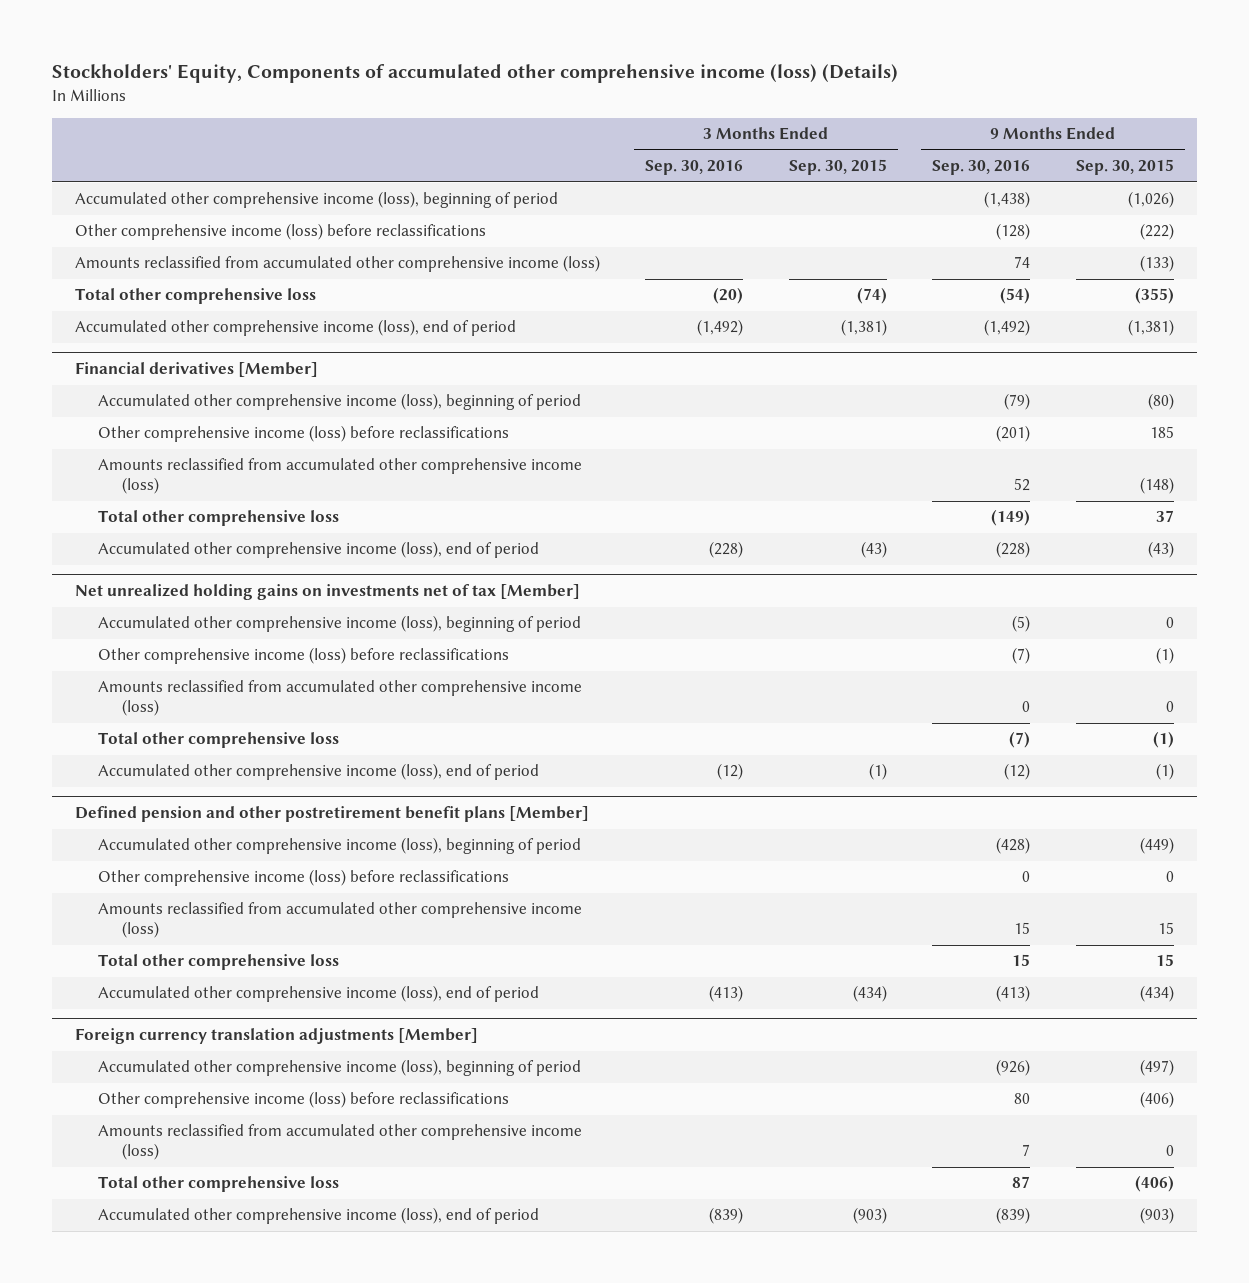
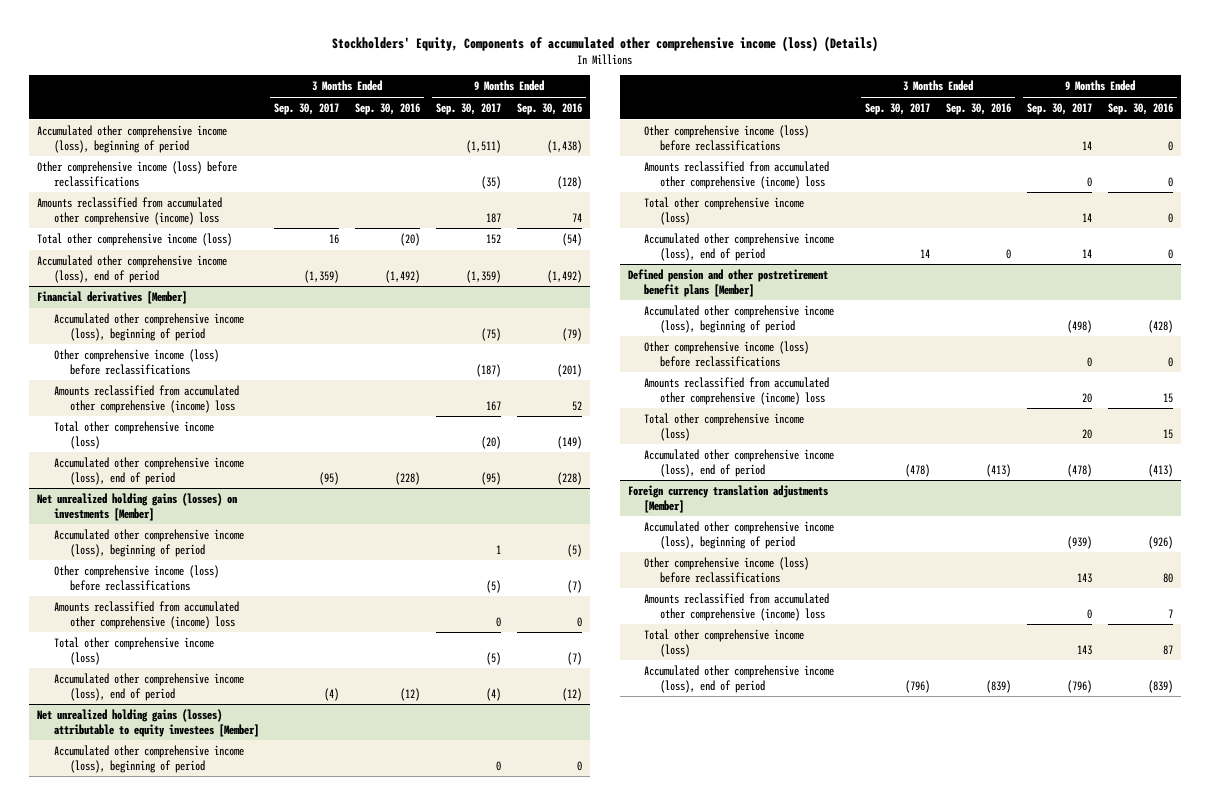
[788,159,887,176] Sep. 30, 2015 -> none
[1075,159,1174,176] Sep. 30, 2015 -> none
none -> [274,103,340,116] Sep. 30, 2017
none -> [436,103,502,116] Sep. 30, 2017
[74,255,600,273] Amounts reclassified from accumulated other comprehensive income (loss) -> [37,196,223,225] Amounts reclassified from accumulated other comprehensive (income) loss
[74,288,316,305] Total other comprehensive loss -> [37,232,233,246] Total other comprehensive income (loss)
[98,458,583,495] Amounts reclassified from accumulated other comprehensive income (loss) -> [53,384,239,413] Amounts reclassified from accumulated other comprehensive (income) loss
[98,510,340,527] Total other comprehensive loss -> [53,420,214,449] Total other comprehensive income (loss)
[74,584,580,601] Net unrealized holding gains on investments net of tax [Member] -> [37,492,238,521] Net unrealized holding gains (losses) on investments [Member]
[98,680,583,717] Amounts reclassified from accumulated other comprehensive income (loss) -> [53,600,239,629] Amounts reclassified from accumulated other comprehensive (income) loss
[98,732,340,749] Total other comprehensive loss -> [53,636,214,665] Total other comprehensive income (loss)
none -> [37,708,259,737] Net unrealized holding gains (losses) attributable to equity investees [Member]
none -> [53,744,244,773] Accumulated other comprehensive income (loss), beginning of period
none -> [644,124,810,151] Other comprehensive income (loss) before reclassifications
none -> [644,160,830,189] Amounts reclassified from accumulated other comprehensive (income) loss
none -> [644,196,805,225] Total other comprehensive income (loss)
none -> [644,232,835,261] Accumulated other comprehensive income (loss), end of period
[98,902,583,939] Amounts reclassified from accumulated other comprehensive income (loss) -> [644,376,830,405] Amounts reclassified from accumulated other comprehensive (income) loss
[98,954,340,971] Total other comprehensive loss -> [644,412,805,441] Total other comprehensive income (loss)
[98,1124,583,1161] Amounts reclassified from accumulated other comprehensive income (loss) -> [644,592,830,621] Amounts reclassified from accumulated other comprehensive (income) loss
[98,1176,340,1193] Total other comprehensive loss -> [644,628,805,657] Total other comprehensive income (loss)

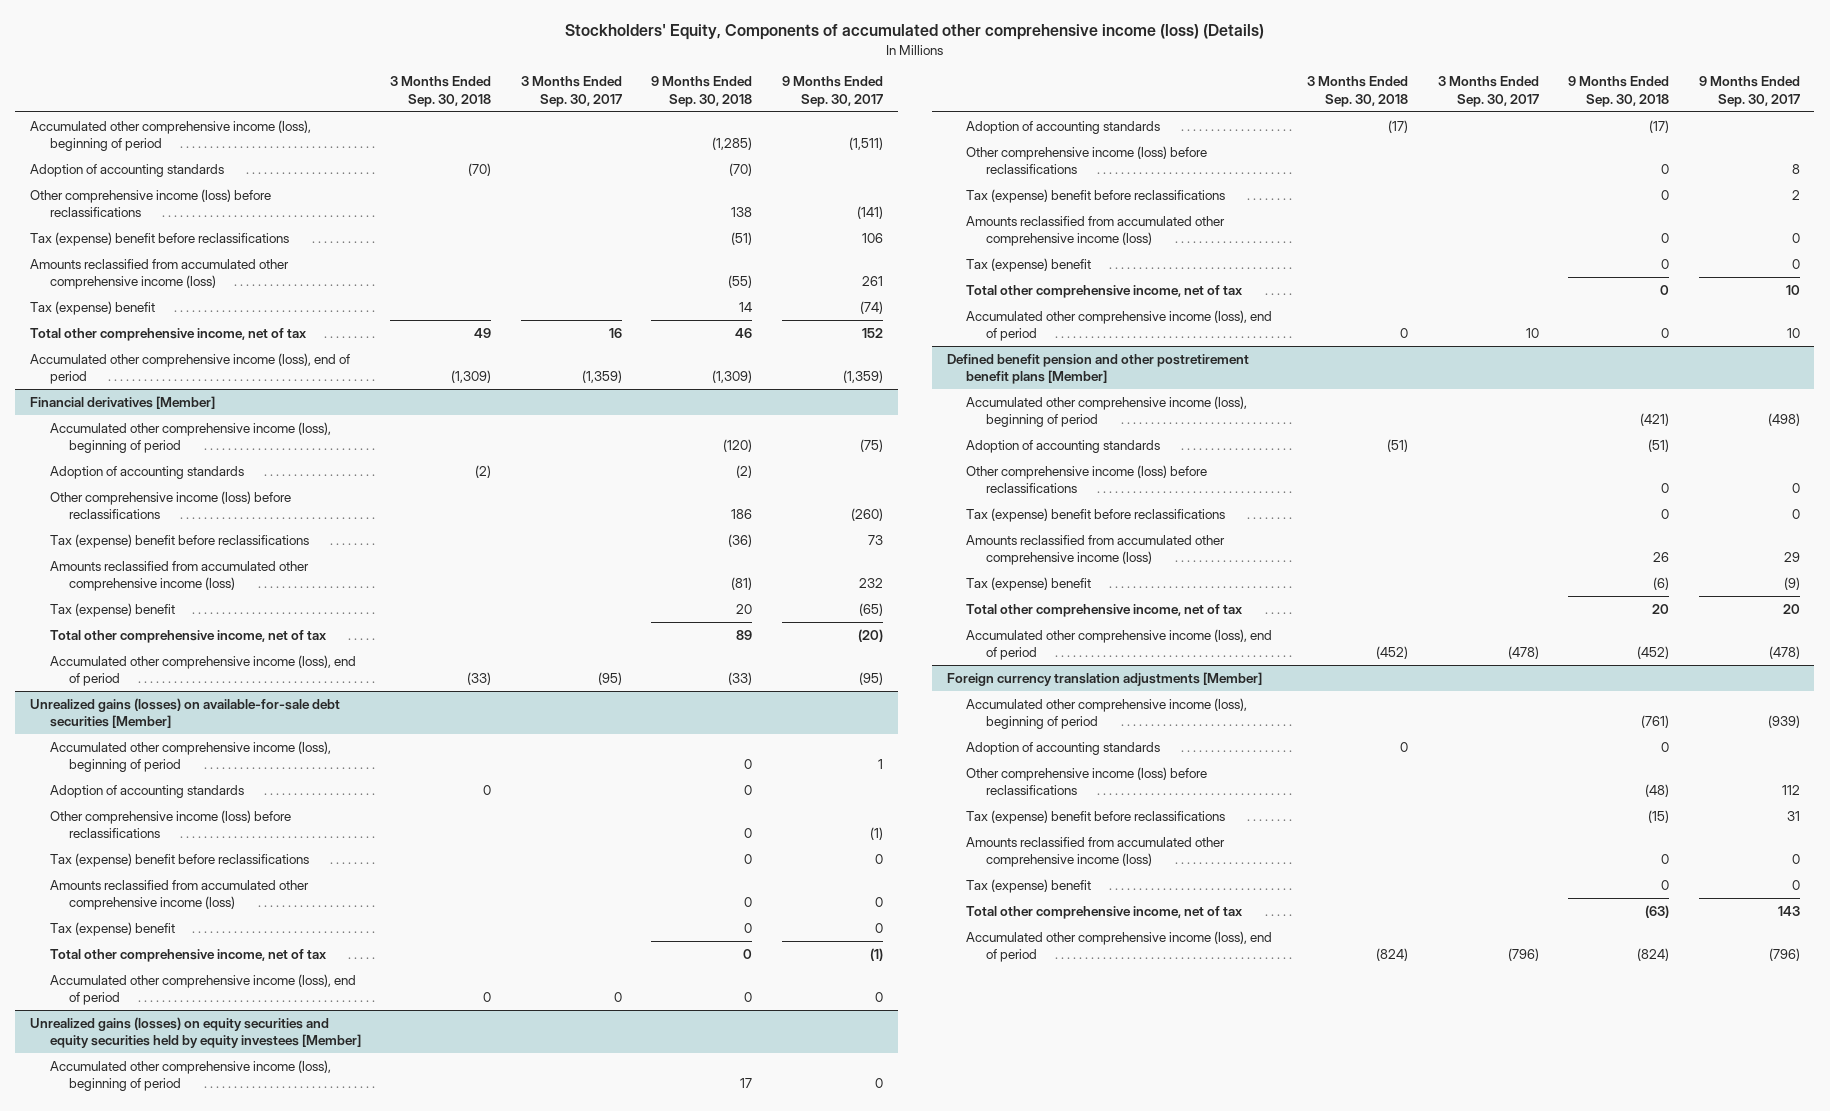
[355,103,421,116] Sep. 30, 2016 -> none
[517,103,583,116] Sep. 30, 2016 -> none
none -> [390,76,492,107] 3 Months Ended Sep. 30, 2018
none -> [651,76,753,107] 9 Months Ended Sep. 30, 2018
none -> [29,163,224,177] Adoption of accounting standards
[481,175,502,189] (35) -> [856,206,883,220] (141)
none -> [29,231,289,246] Tax (expense) benefit before reclassifications
[37,196,223,225] Amounts reclassified from accumulated other comprehensive (income) loss -> [29,258,289,290] Amounts reclassified from accumulated other comprehensive income (loss)
[486,212,502,223] 187 -> [861,276,883,287] 261
none -> [29,300,155,315] Tax (expense) benefit
[37,232,233,246] Total other comprehensive income (loss) -> [29,327,306,341] Total other comprehensive income, net of tax
none -> [49,465,244,479] Adoption of accounting standards
[476,363,502,377] (187) -> [850,508,883,522] (260)
none -> [49,533,309,548] Tax (expense) benefit before reclassifications
[53,384,239,413] Amounts reclassified from accumulated other comprehensive (income) loss -> [49,560,309,592] Amounts reclassified from accumulated other comprehensive income (loss)
[486,400,502,411] 167 -> [858,578,883,589] 232
none -> [49,602,175,617] Tax (expense) benefit
[53,420,214,449] Total other comprehensive income (loss) -> [49,629,326,643] Total other comprehensive income, net of tax
[37,492,238,521] Net unrealized holding gains (losses) on investments [Member] -> [29,697,340,729] Unrealized gains (losses) on available-for-sale debt securities [Member]
[37,708,259,737] Net unrealized holding gains (losses) attributable to equity investees [Member] -> none
none -> [49,784,244,798] Adoption of accounting standards
[486,579,502,593] (5) -> [869,827,883,841] (1)
none -> [49,852,309,867] Tax (expense) benefit before reclassifications
[53,600,239,629] Amounts reclassified from accumulated other comprehensive (income) loss -> [49,879,309,911] Amounts reclassified from accumulated other comprehensive income (loss)
none -> [49,921,175,936] Tax (expense) benefit
[53,636,214,665] Total other comprehensive income (loss) -> [49,948,326,962] Total other comprehensive income, net of tax
[486,651,502,665] (5) -> [869,947,883,961] (1)
[324,687,340,701] (4) -> [613,992,622,1003] 0
[486,687,502,701] (4) -> [874,992,883,1003] 0
none -> [29,1016,361,1049] Unrealized gains (losses) on equity securities and equity securities held by equity investees [Member]
none -> [966,120,1161,134] Adoption of accounting standards
[1081,140,1092,150] 14 -> [1791,164,1800,175] 8
none -> [966,188,1226,203] Tax (expense) benefit before reclassifications
[644,160,830,189] Amounts reclassified from accumulated other comprehensive (income) loss -> [966,215,1226,247] Amounts reclassified from accumulated other comprehensive income (loss)
none -> [966,257,1092,272] Tax (expense) benefit
[644,196,805,225] Total other comprehensive income (loss) -> [966,284,1243,298] Total other comprehensive income, net of tax
[1081,212,1092,222] 14 -> [1785,284,1800,295] 10
[920,248,931,258] 14 -> [1525,328,1539,339] 10
[1081,248,1092,258] 14 -> [1786,328,1800,339] 10
[627,268,828,297] Defined pension and other postretirement benefit plans [Member] -> [946,353,1249,385] Defined benefit pension and other postretirement benefit plans [Member]
none -> [966,439,1161,453] Adoption of accounting standards
none -> [966,507,1226,522] Tax (expense) benefit before reclassifications
[644,376,830,405] Amounts reclassified from accumulated other comprehensive (income) loss -> [966,534,1226,566] Amounts reclassified from accumulated other comprehensive income (loss)
[1081,392,1092,403] 20 -> [1783,552,1800,563] 29
none -> [966,576,1092,591] Tax (expense) benefit
[644,412,805,441] Total other comprehensive income (loss) -> [966,603,1243,617] Total other comprehensive income, net of tax
none -> [966,741,1161,755] Adoption of accounting standards
[1076,572,1092,583] 143 -> [1781,785,1800,796] 112
none -> [966,809,1226,824] Tax (expense) benefit before reclassifications
[644,592,830,621] Amounts reclassified from accumulated other comprehensive (income) loss -> [966,836,1226,868] Amounts reclassified from accumulated other comprehensive income (loss)
none -> [966,878,1092,893] Tax (expense) benefit
[644,628,805,657] Total other comprehensive income (loss) -> [966,905,1243,919] Total other comprehensive income, net of tax

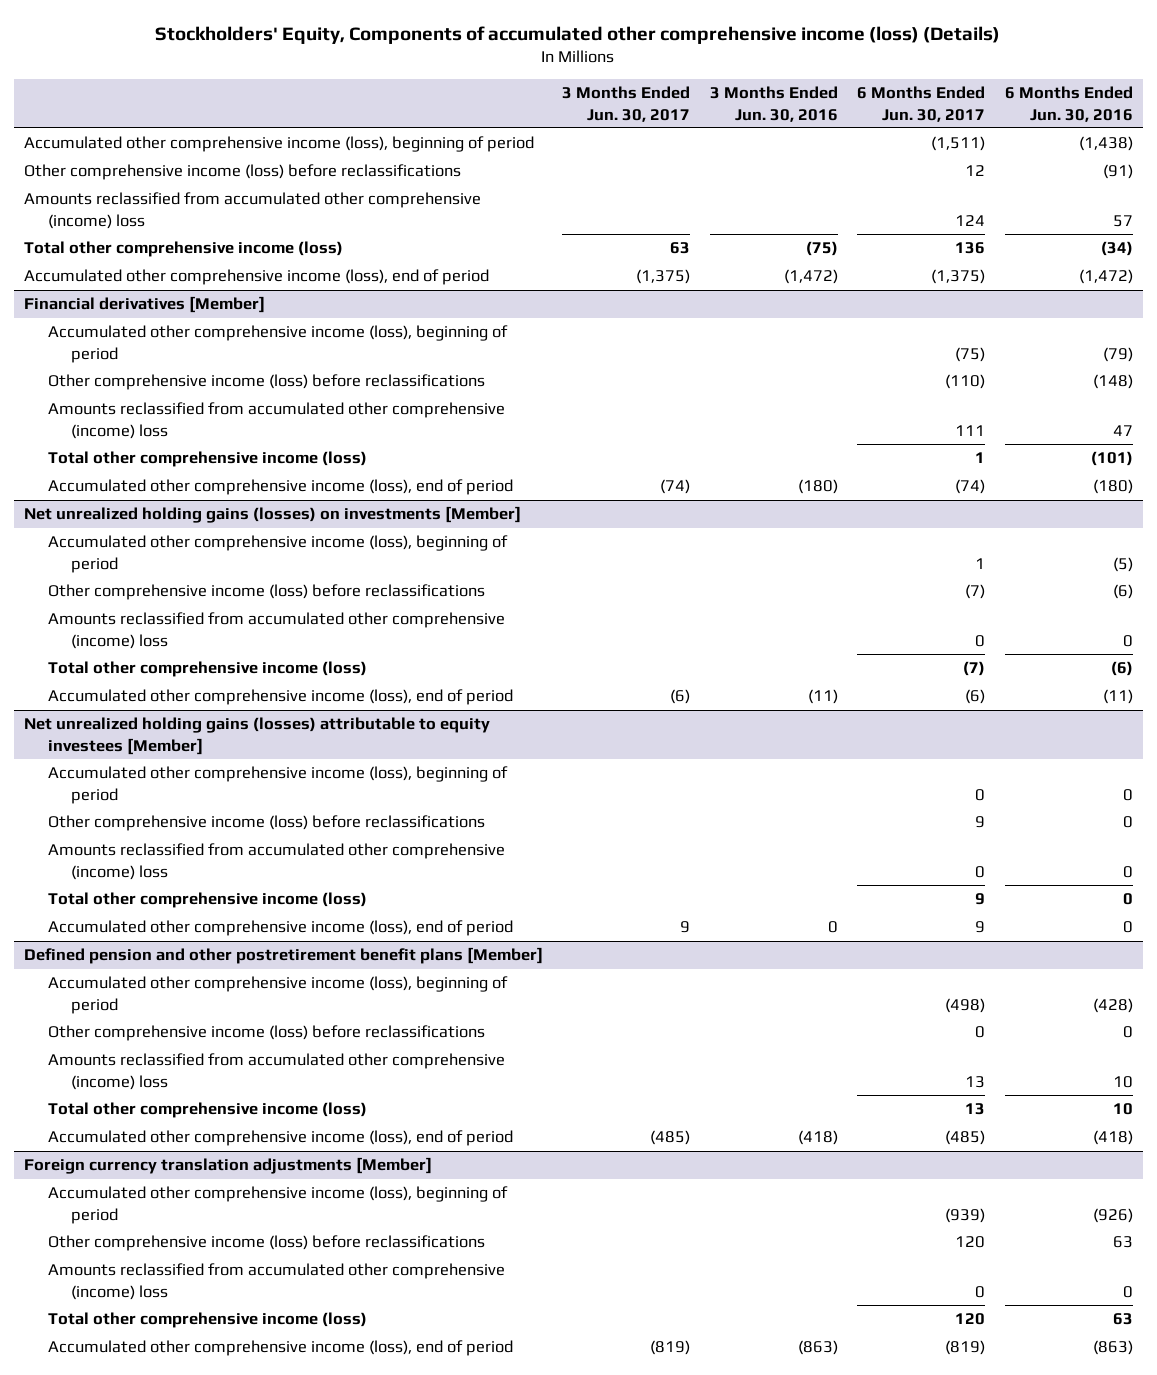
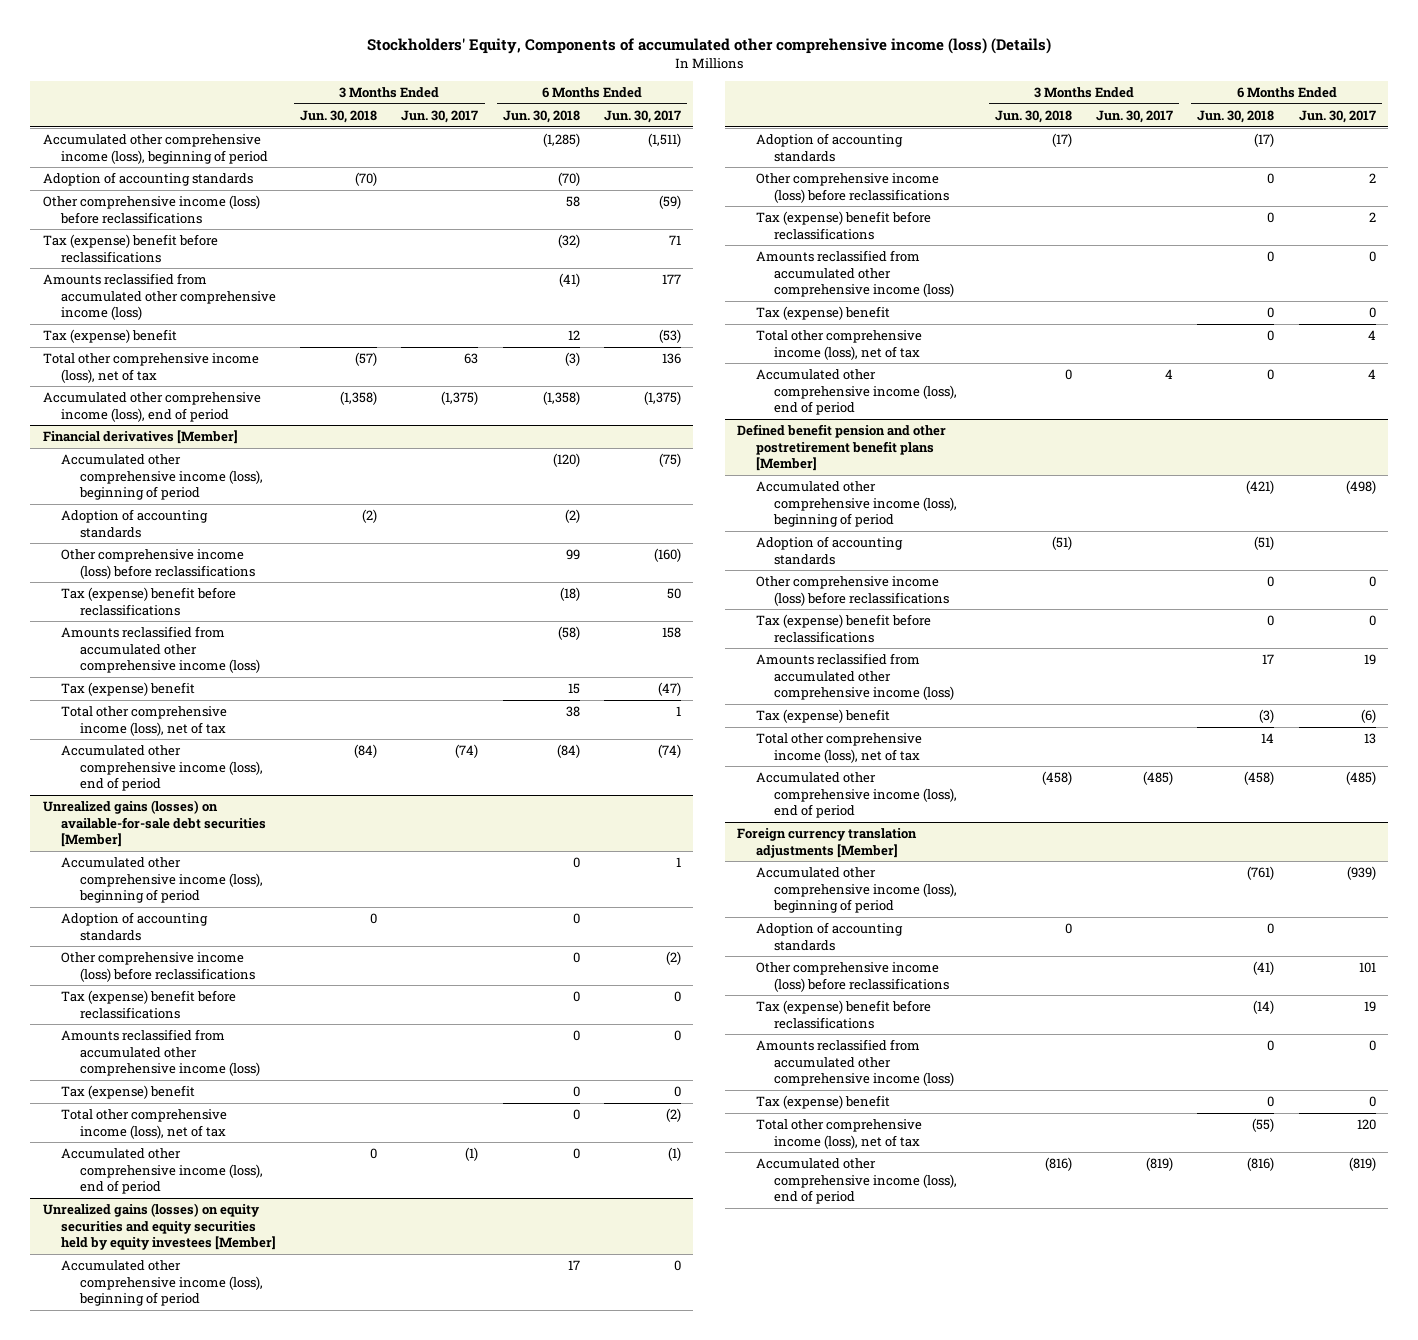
[709,86,838,122] 3 Months Ended Jun. 30, 2016 -> none
[1004,86,1133,122] 6 Months Ended Jun. 30, 2016 -> none
none -> [300,109,378,123] Jun. 30, 2018
none -> [502,109,580,123] Jun. 30, 2018
none -> [42,172,253,187] Adoption of accounting standards
[965,165,986,177] 12 -> [658,195,681,210] (59)
none -> [42,234,218,263] Tax (expense) benefit before reclassifications
[23,192,481,229] Amounts reclassified from accumulated other comprehensive (income) loss -> [42,273,277,320] Amounts reclassified from accumulated other comprehensive income (loss)
[955,214,986,226] 124 -> [661,274,681,285] 177
none -> [42,329,177,344] Tax (expense) benefit
[23,241,343,258] Total other comprehensive income (loss) -> [42,353,259,383] Total other comprehensive income (loss), net of tax
none -> [61,509,209,538] Adoption of accounting standards
[945,374,986,390] (110) -> [653,548,681,563] (160)
none -> [61,587,237,616] Tax (expense) benefit before reclassifications
[47,402,505,439] Amounts reclassified from accumulated other comprehensive (income) loss -> [61,626,260,673] Amounts reclassified from accumulated other comprehensive income (loss)
[955,424,986,436] 111 -> [661,627,681,639] 158
none -> [61,682,196,697] Tax (expense) benefit
[47,451,367,468] Total other comprehensive income (loss) -> [61,706,228,736] Total other comprehensive income (loss), net of tax
[23,506,521,524] Net unrealized holding gains (losses) on investments [Member] -> none
none -> [42,800,267,847] Unrealized gains (losses) on available-for-sale debt securities [Member]
[23,717,490,755] Net unrealized holding gains (losses) attributable to equity investees [Member] -> none
none -> [61,912,209,941] Adoption of accounting standards
[965,584,986,600] (7) -> [665,951,681,966] (2)
none -> [61,990,237,1019] Tax (expense) benefit before reclassifications
[47,612,505,649] Amounts reclassified from accumulated other comprehensive (income) loss -> [61,1029,260,1076] Amounts reclassified from accumulated other comprehensive income (loss)
none -> [61,1085,196,1100] Tax (expense) benefit
[47,661,367,678] Total other comprehensive income (loss) -> [61,1109,228,1139] Total other comprehensive income (loss), net of tax
[963,661,986,677] (7) -> [665,1108,681,1123] (2)
[670,689,691,705] (6) -> [465,1147,479,1162] (1)
[965,689,986,705] (6) -> [667,1147,681,1162] (1)
none -> [42,1203,277,1250] Unrealized gains (losses) on equity securities and equity securities held by equity investees [Member]
none -> [755,133,903,162] Adoption of accounting standards
[975,816,986,829] 9 -> [1368,173,1376,184] 2
none -> [755,211,931,240] Tax (expense) benefit before reclassifications
[47,843,505,880] Amounts reclassified from accumulated other comprehensive (income) loss -> [755,250,955,297] Amounts reclassified from accumulated other comprehensive income (loss)
none -> [755,306,890,321] Tax (expense) benefit
[47,892,367,909] Total other comprehensive income (loss) -> [755,330,922,360] Total other comprehensive income (loss), net of tax
[975,893,986,906] 9 -> [1367,330,1376,341] 4
[680,921,691,934] 9 -> [1165,369,1174,380] 4
[975,921,986,934] 9 -> [1367,369,1376,380] 4
[23,947,543,965] Defined pension and other postretirement benefit plans [Member] -> [737,424,947,471] Defined benefit pension and other postretirement benefit plans [Member]
none -> [755,536,903,565] Adoption of accounting standards
none -> [755,614,931,643] Tax (expense) benefit before reclassifications
[47,1053,505,1090] Amounts reclassified from accumulated other comprehensive (income) loss -> [755,653,955,700] Amounts reclassified from accumulated other comprehensive income (loss)
[965,1075,986,1088] 13 -> [1363,654,1376,666] 19
none -> [755,709,890,724] Tax (expense) benefit
[47,1102,367,1119] Total other comprehensive income (loss) -> [755,733,922,763] Total other comprehensive income (loss), net of tax
none -> [755,922,903,951] Adoption of accounting standards
[955,1236,986,1249] 120 -> [1358,962,1376,974] 101
none -> [755,1000,931,1029] Tax (expense) benefit before reclassifications
[47,1263,505,1300] Amounts reclassified from accumulated other comprehensive (income) loss -> [755,1039,955,1086] Amounts reclassified from accumulated other comprehensive income (loss)
none -> [755,1095,890,1110] Tax (expense) benefit
[47,1312,367,1329] Total other comprehensive income (loss) -> [755,1119,922,1149] Total other comprehensive income (loss), net of tax

